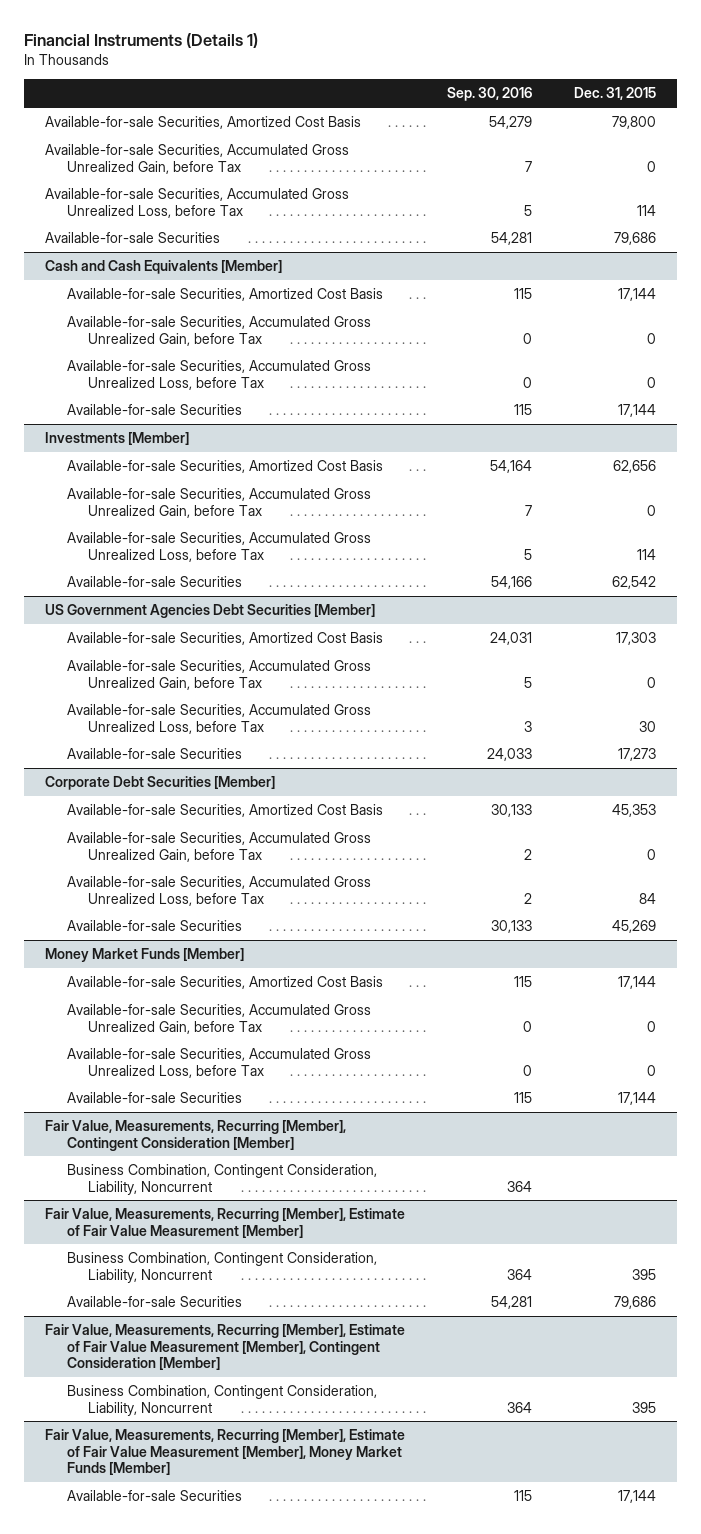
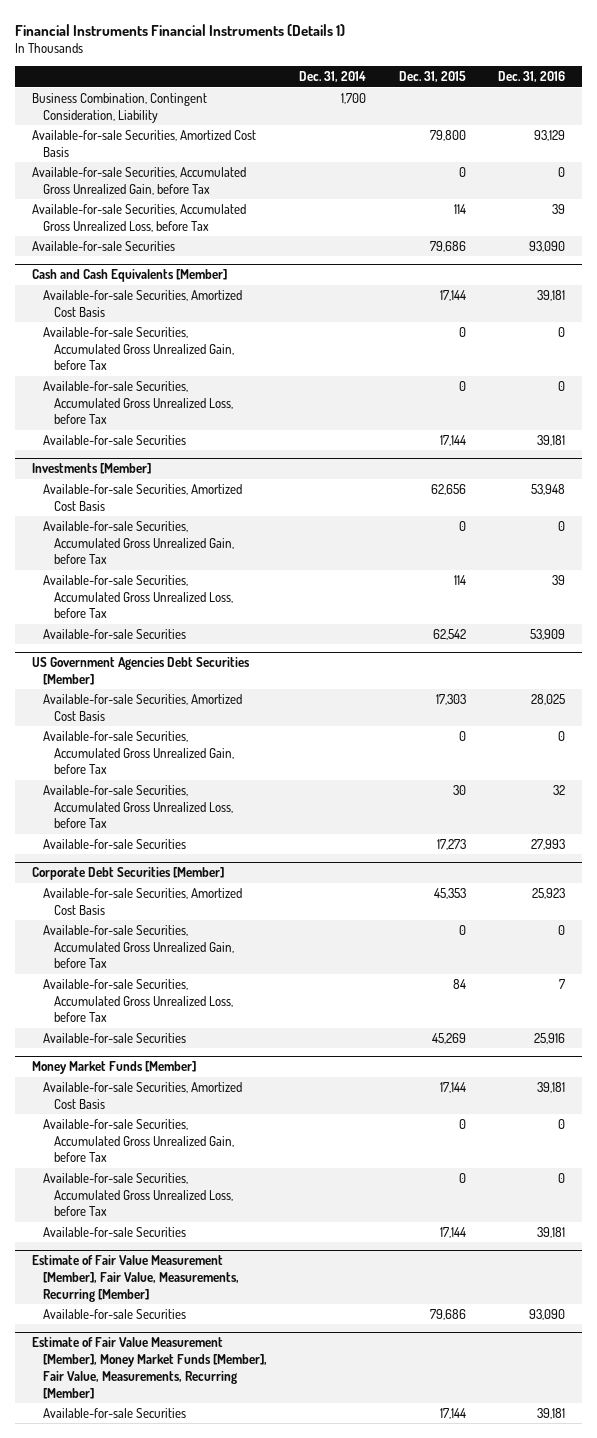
[24,32,259,48] Financial Instruments (Details 1) -> [15,23,346,36] Financial Instruments Financial Instruments (Details 1)
[446,87,532,102] Sep. 30, 2016 -> none
none -> [299,71,367,83] Dec. 31, 2014
none -> [498,71,566,83] Dec. 31, 2016
none -> [31,92,207,123] Business Combination, Contingent Consideration, Liability
[44,1120,346,1151] Fair Value, Measurements, Recurring [Member], Contingent Consideration [Member] -> none
[66,1164,377,1195] Business Combination, Contingent Consideration, Liability, Noncurrent -> none
[66,1252,377,1283] Business Combination, Contingent Consideration, Liability, Noncurrent -> none
[44,1208,405,1238] Fair Value, Measurements, Recurring [Member], Estimate of Fair Value Measurement [Member] -> [31,1255,239,1302] Estimate of Fair Value Measurement [Member], Fair Value, Measurements, Recurring [Member]
[44,1324,405,1371] Fair Value, Measurements, Recurring [Member], Estimate of Fair Value Measurement [Member], Contingent Consideration [Member] -> none
[66,1385,377,1416] Business Combination, Contingent Consideration, Liability, Noncurrent -> none
[44,1429,405,1476] Fair Value, Measurements, Recurring [Member], Estimate of Fair Value Measurement [Member], Money Market Funds [Member] -> [31,1337,267,1399] Estimate of Fair Value Measurement [Member], Money Market Funds [Member], Fair Value, Measurements, Recurring [Member]

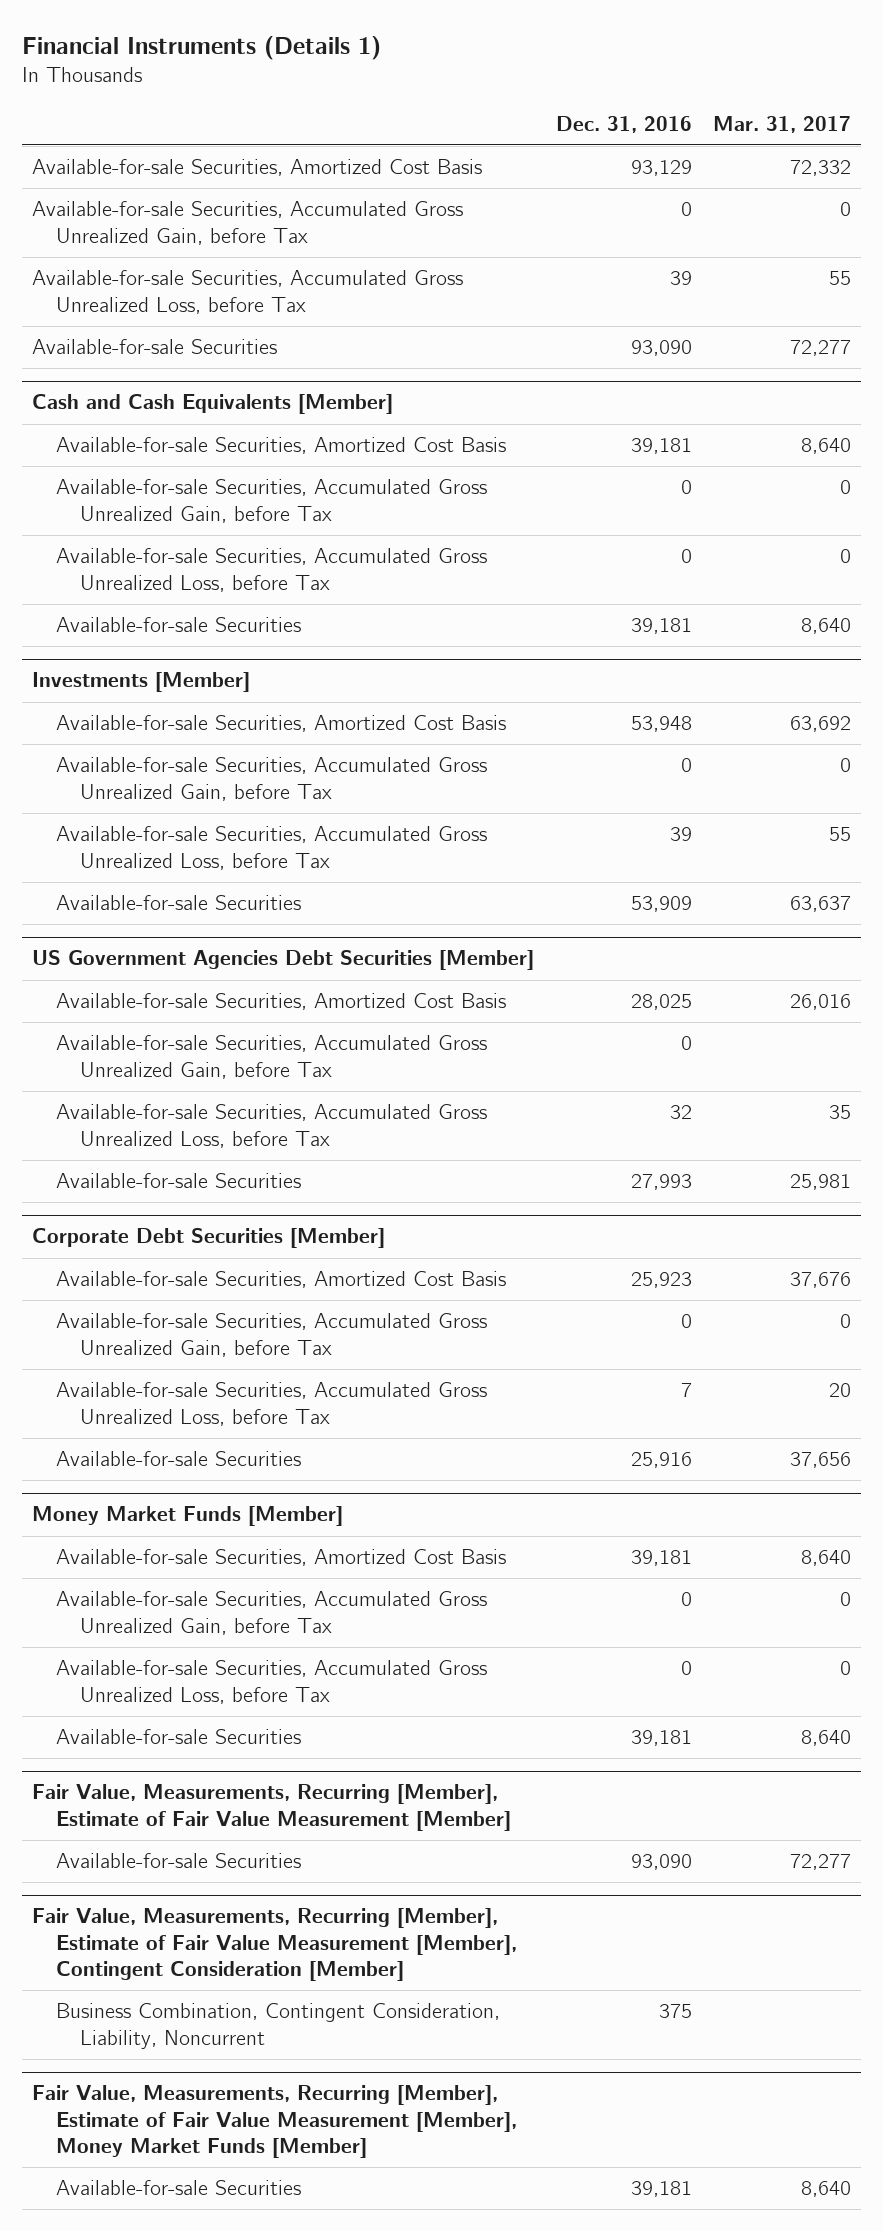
[15,23,346,36] Financial Instruments Financial Instruments (Details 1) -> [21,35,381,60] Financial Instruments (Details 1)
[299,71,367,83] Dec. 31, 2014 -> none
[398,71,466,83] Dec. 31, 2015 -> none
none -> [712,115,851,133] Mar. 31, 2017
[31,92,207,123] Business Combination, Contingent Consideration, Liability -> none
[31,1255,239,1302] Estimate of Fair Value Measurement [Member], Fair Value, Measurements, Recurring [Member] -> [32,1784,511,1831] Fair Value, Measurements, Recurring [Member], Estimate of Fair Value Measurement [Member]
none -> [32,1908,517,1981] Fair Value, Measurements, Recurring [Member], Estimate of Fair Value Measurement [Member], Contingent Consideration [Member]
none -> [55,2003,500,2049] Business Combination, Contingent Consideration, Liability, Noncurrent
[31,1337,267,1399] Estimate of Fair Value Measurement [Member], Money Market Funds [Member], Fair Value, Measurements, Recurring [Member] -> [32,2085,517,2158] Fair Value, Measurements, Recurring [Member], Estimate of Fair Value Measurement [Member], Money Market Funds [Member]

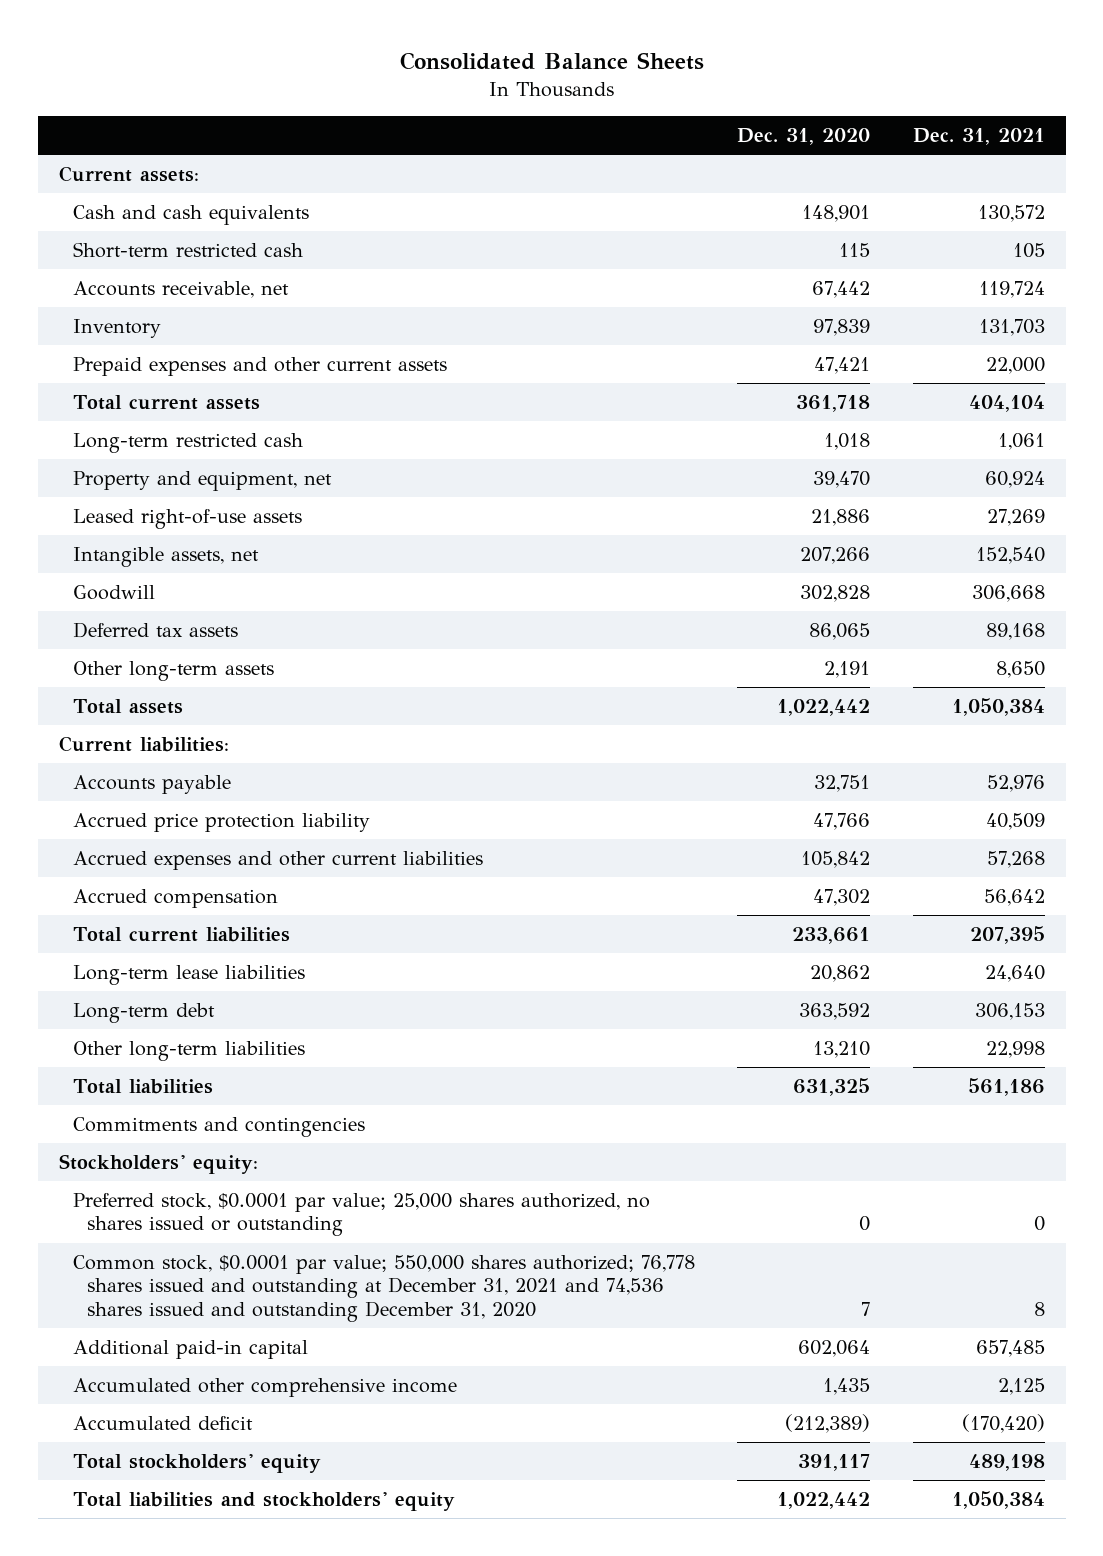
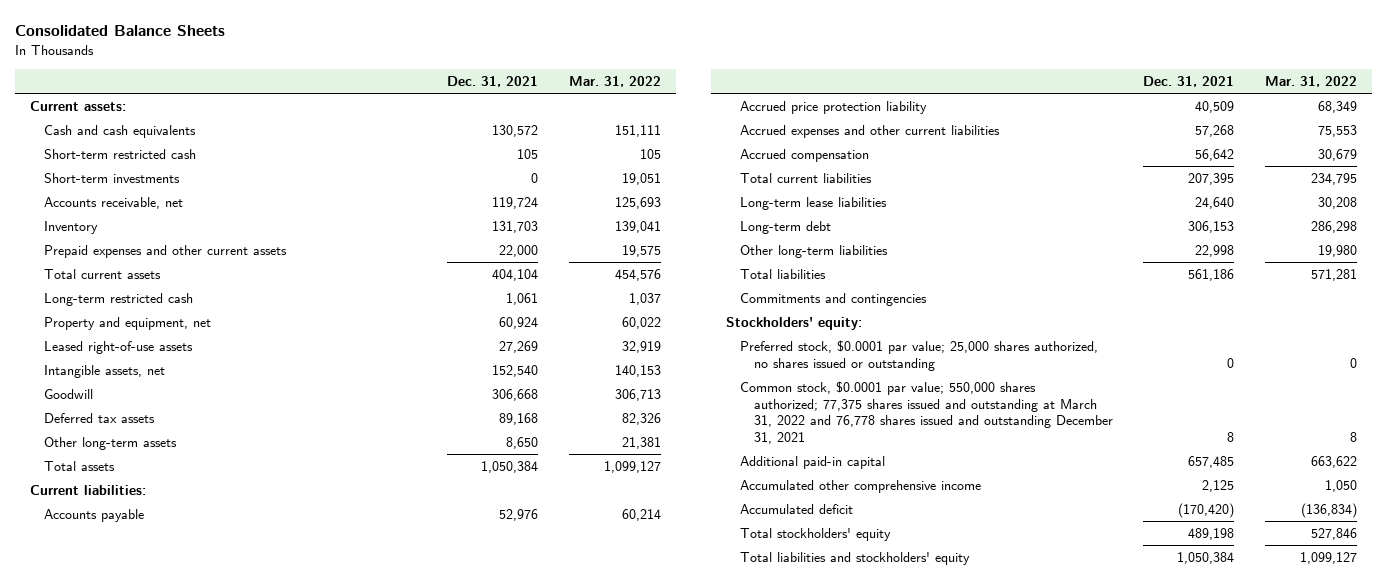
[737,127,871,145] Dec. 31, 2020 -> none
none -> [568,76,661,88] Mar. 31, 2022
none -> [43,172,180,183] Short-term investments
[72,1255,695,1322] Common stock, $0.0001 par value; 550,000 shares authorized; 76,778 shares issued and outstanding at December 31, 2021 and 74,536 shares issued and outstanding December 31, 2020 -> [740,380,1114,444] Common stock, $0.0001 par value; 550,000 shares authorized; 77,375 shares issued and outstanding at March 31, 2022 and 76,778 shares issued and outstanding December 31, 2021

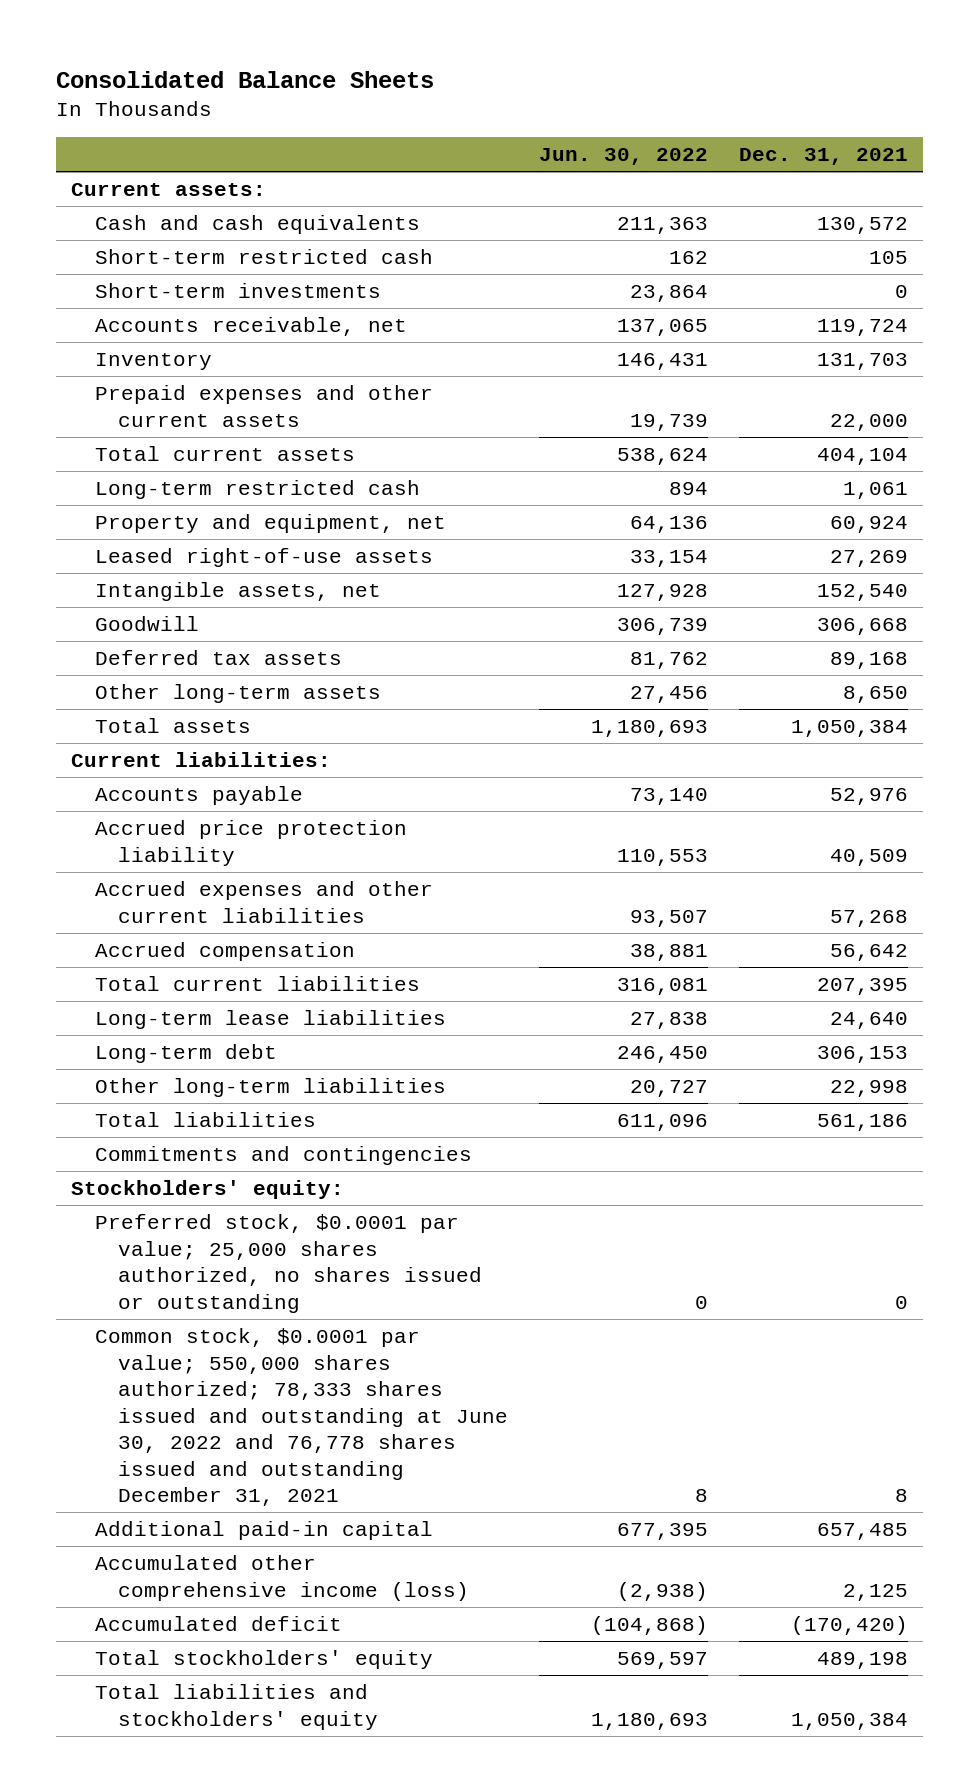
[568,76,661,88] Mar. 31, 2022 -> none
none -> [539,147,709,165] Jun. 30, 2022
[740,380,1114,444] Common stock, $0.0001 par value; 550,000 shares authorized; 77,375 shares issued and outstanding at March 31, 2022 and 76,778 shares issued and outstanding December 31, 2021 -> [94,1327,509,1507] Common stock, $0.0001 par value; 550,000 shares authorized; 78,333 shares issued and outstanding at June 30, 2022 and 76,778 shares issued and outstanding December 31, 2021
[740,479,982,493] Accumulated other comprehensive income -> [94,1554,470,1601] Accumulated other comprehensive income (loss)

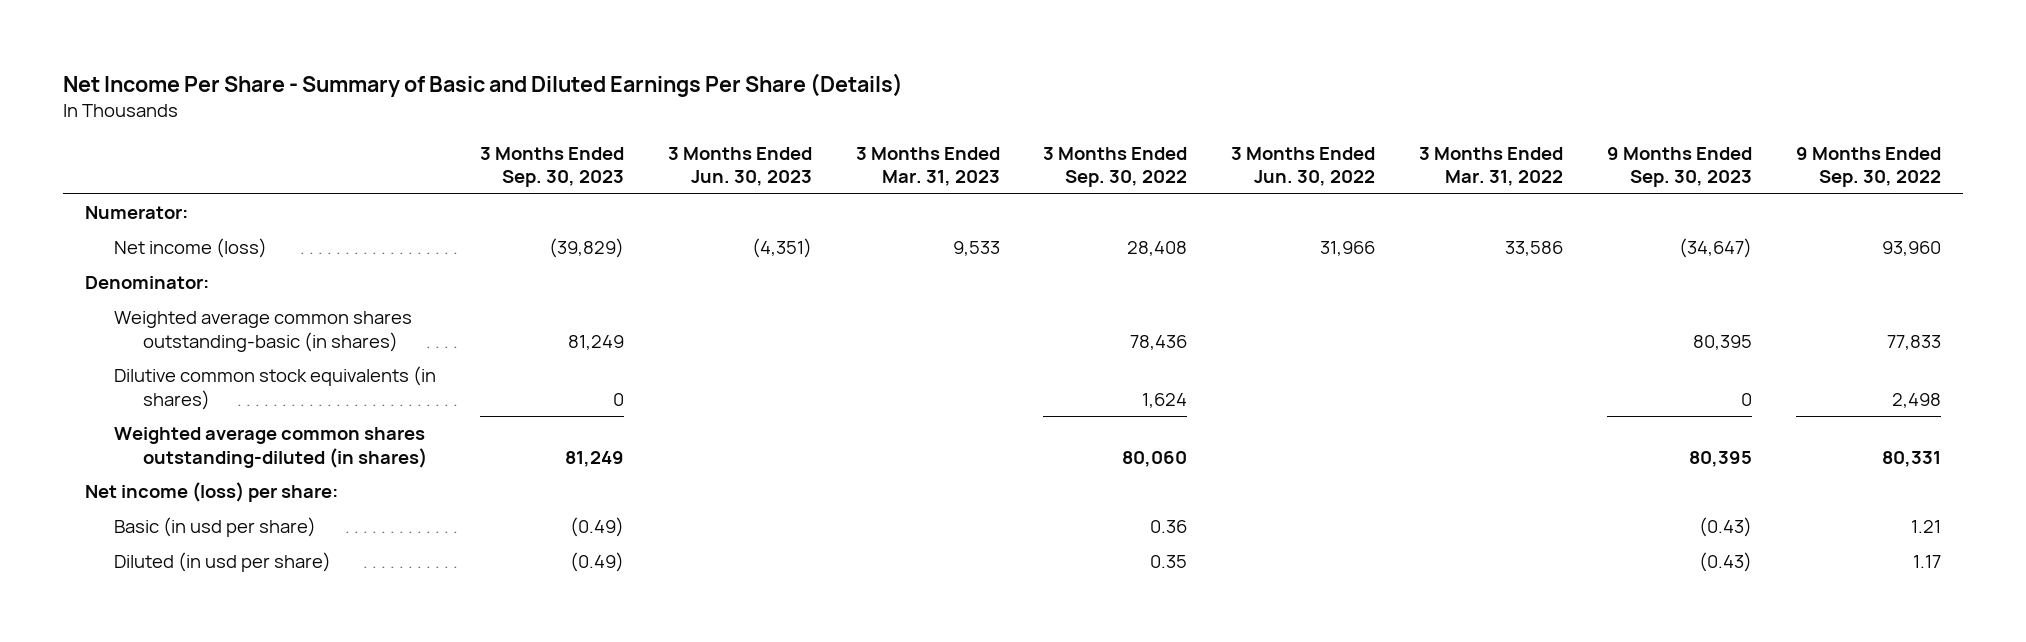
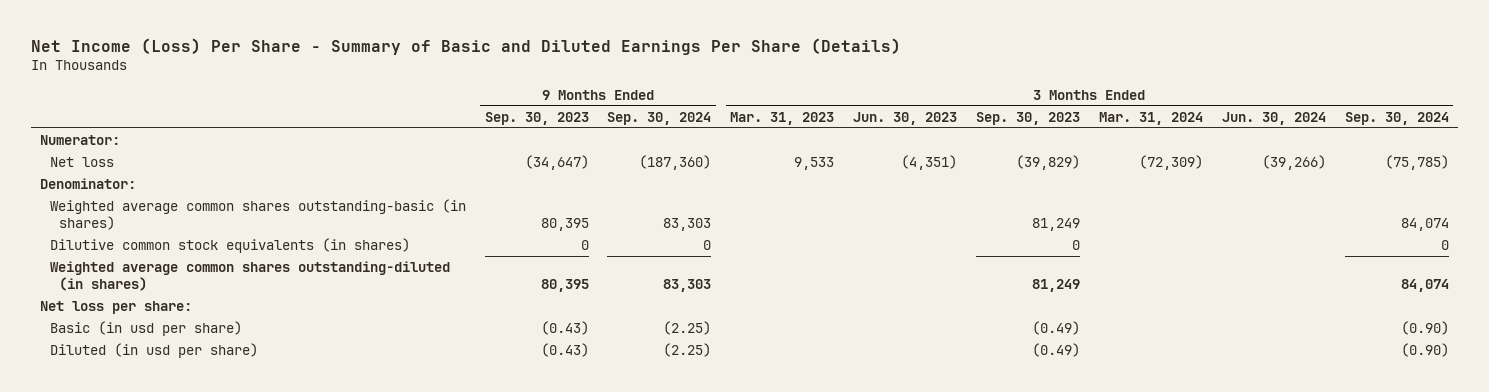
[62,72,903,97] Net Income Per Share - Summary of Basic and Diluted Earnings Per Share (Details) -> [30,37,901,55] Net Income (Loss) Per Share - Summary of Basic and Diluted Earnings Per Share (Details)
[1043,147,1188,188] 3 Months Ended Sep. 30, 2022 -> none
[1231,147,1376,187] 3 Months Ended Jun. 30, 2022 -> none
[1419,147,1564,187] 3 Months Ended Mar. 31, 2022 -> none
[1795,147,1941,188] 9 Months Ended Sep. 30, 2022 -> none
none -> [607,111,712,125] Sep. 30, 2024
none -> [1098,111,1203,125] Mar. 31, 2024
none -> [1221,111,1326,125] Jun. 30, 2024
none -> [1344,111,1449,125] Sep. 30, 2024
[114,238,268,259] Net income (loss) -> [49,156,114,167] Net loss
[84,482,338,503] Net income (loss) per share: -> [40,300,193,314] Net loss per share:

